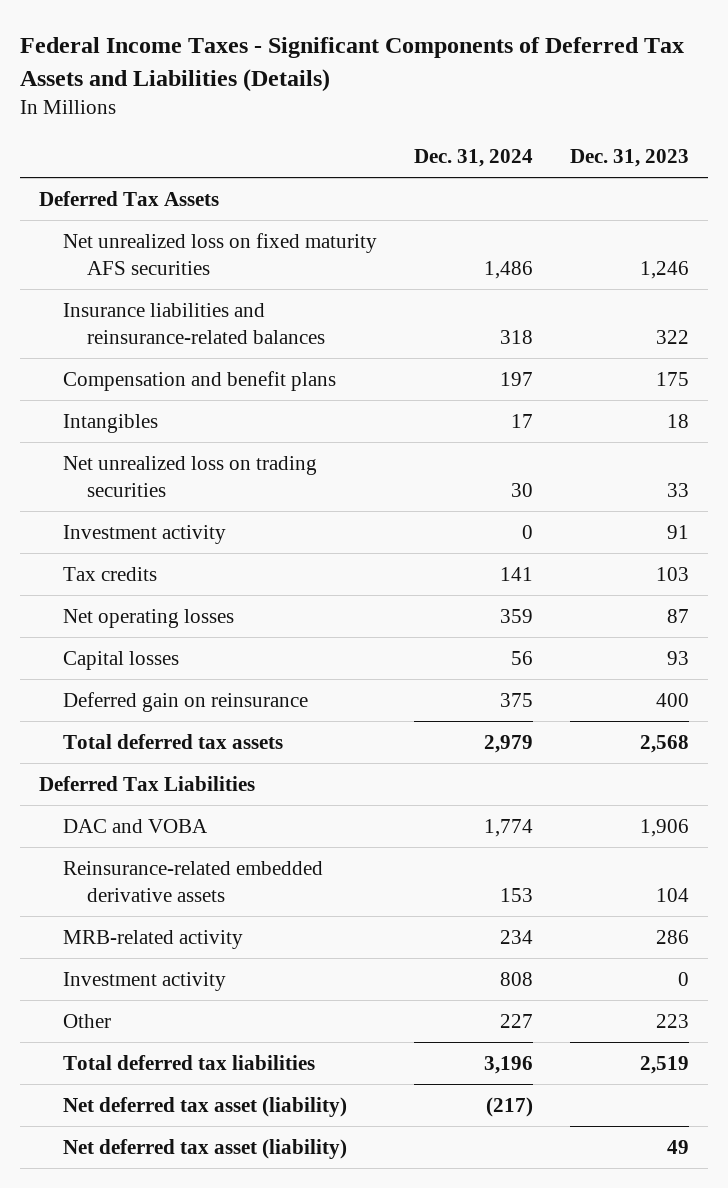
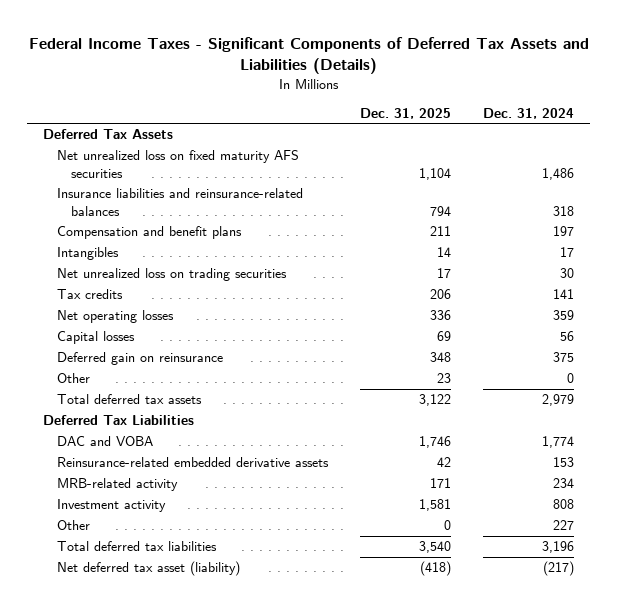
[570,148,690,167] Dec. 31, 2023 -> none
none -> [360,107,452,119] Dec. 31, 2025
[62,524,226,544] Investment activity -> none
none -> [57,373,91,384] Other
[62,1138,347,1159] Net deferred tax asset (liability) -> none

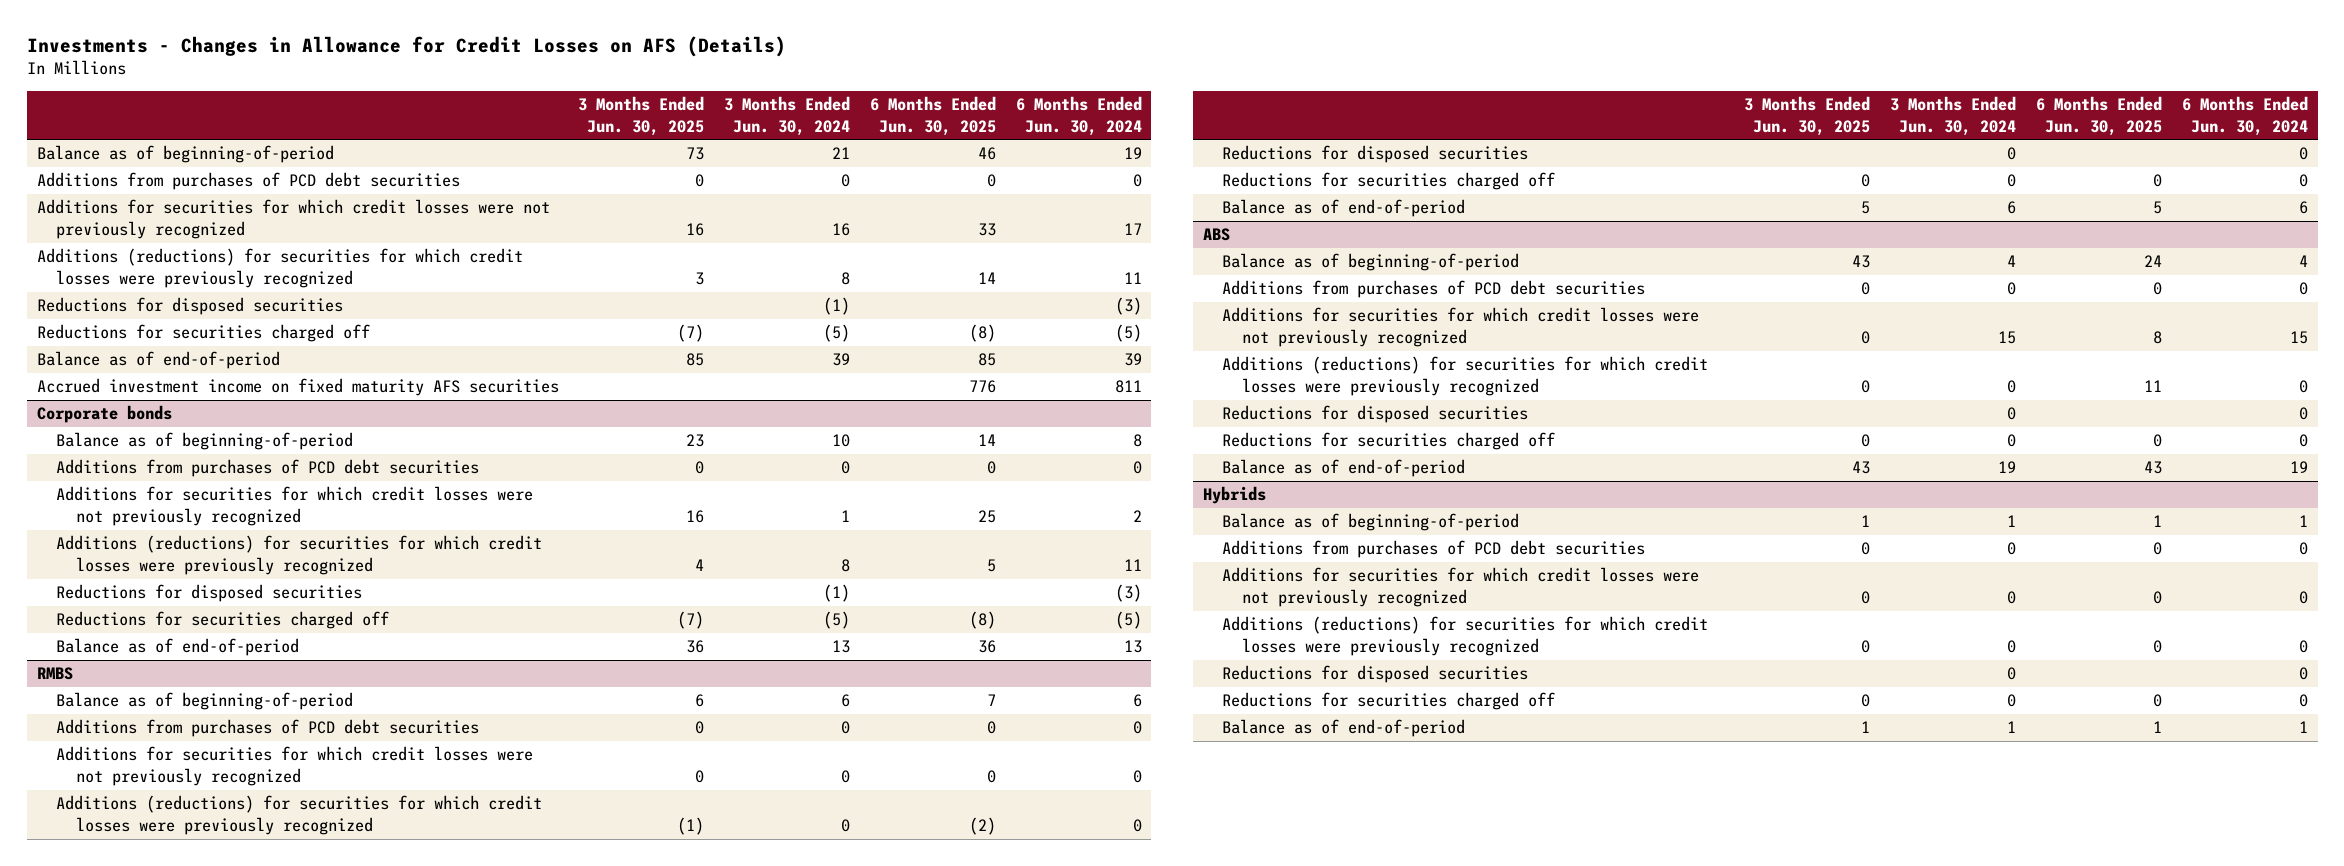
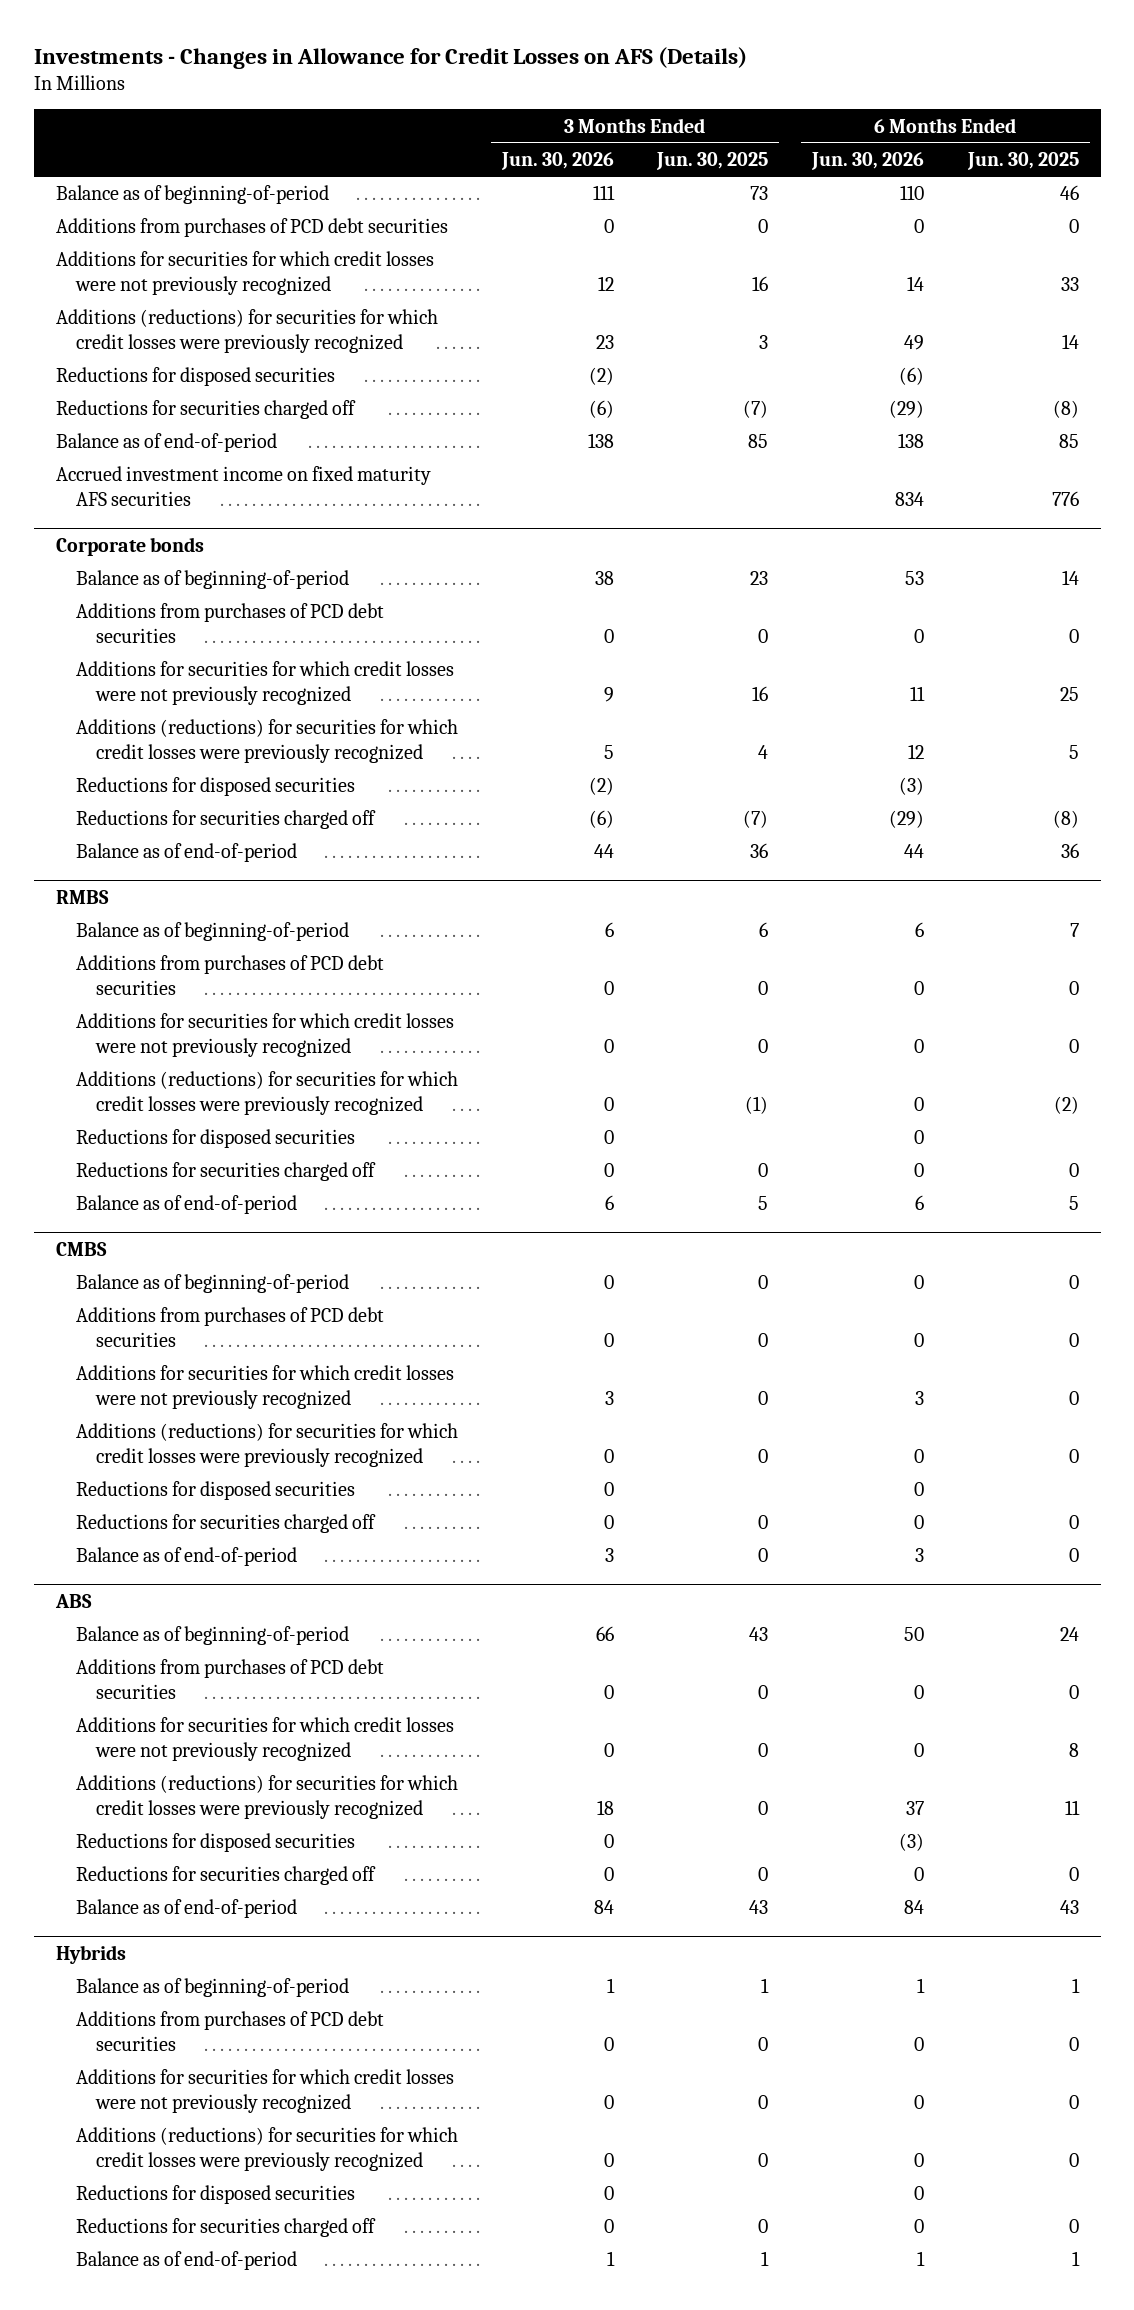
[724,96,851,136] 3 Months Ended Jun. 30, 2024 -> none
[1015,96,1142,136] 6 Months Ended Jun. 30, 2024 -> none
none -> [500,152,614,171] Jun. 30, 2026
none -> [811,152,925,171] Jun. 30, 2026
none -> [55,1241,107,1256] CMBS
none -> [75,1274,349,1294] Balance as of beginning-of-period
none -> [75,1307,384,1348] Additions from purchases of PCD debt securities
none -> [75,1365,454,1410] Additions for securities for which credit losses were not previously recognized
none -> [75,1423,458,1468] Additions (reductions) for securities for which credit losses were previously recognized
none -> [75,1481,355,1501] Reductions for disposed securities
none -> [75,1514,376,1534] Reductions for securities charged off
none -> [75,1547,297,1567] Balance as of end-of-period

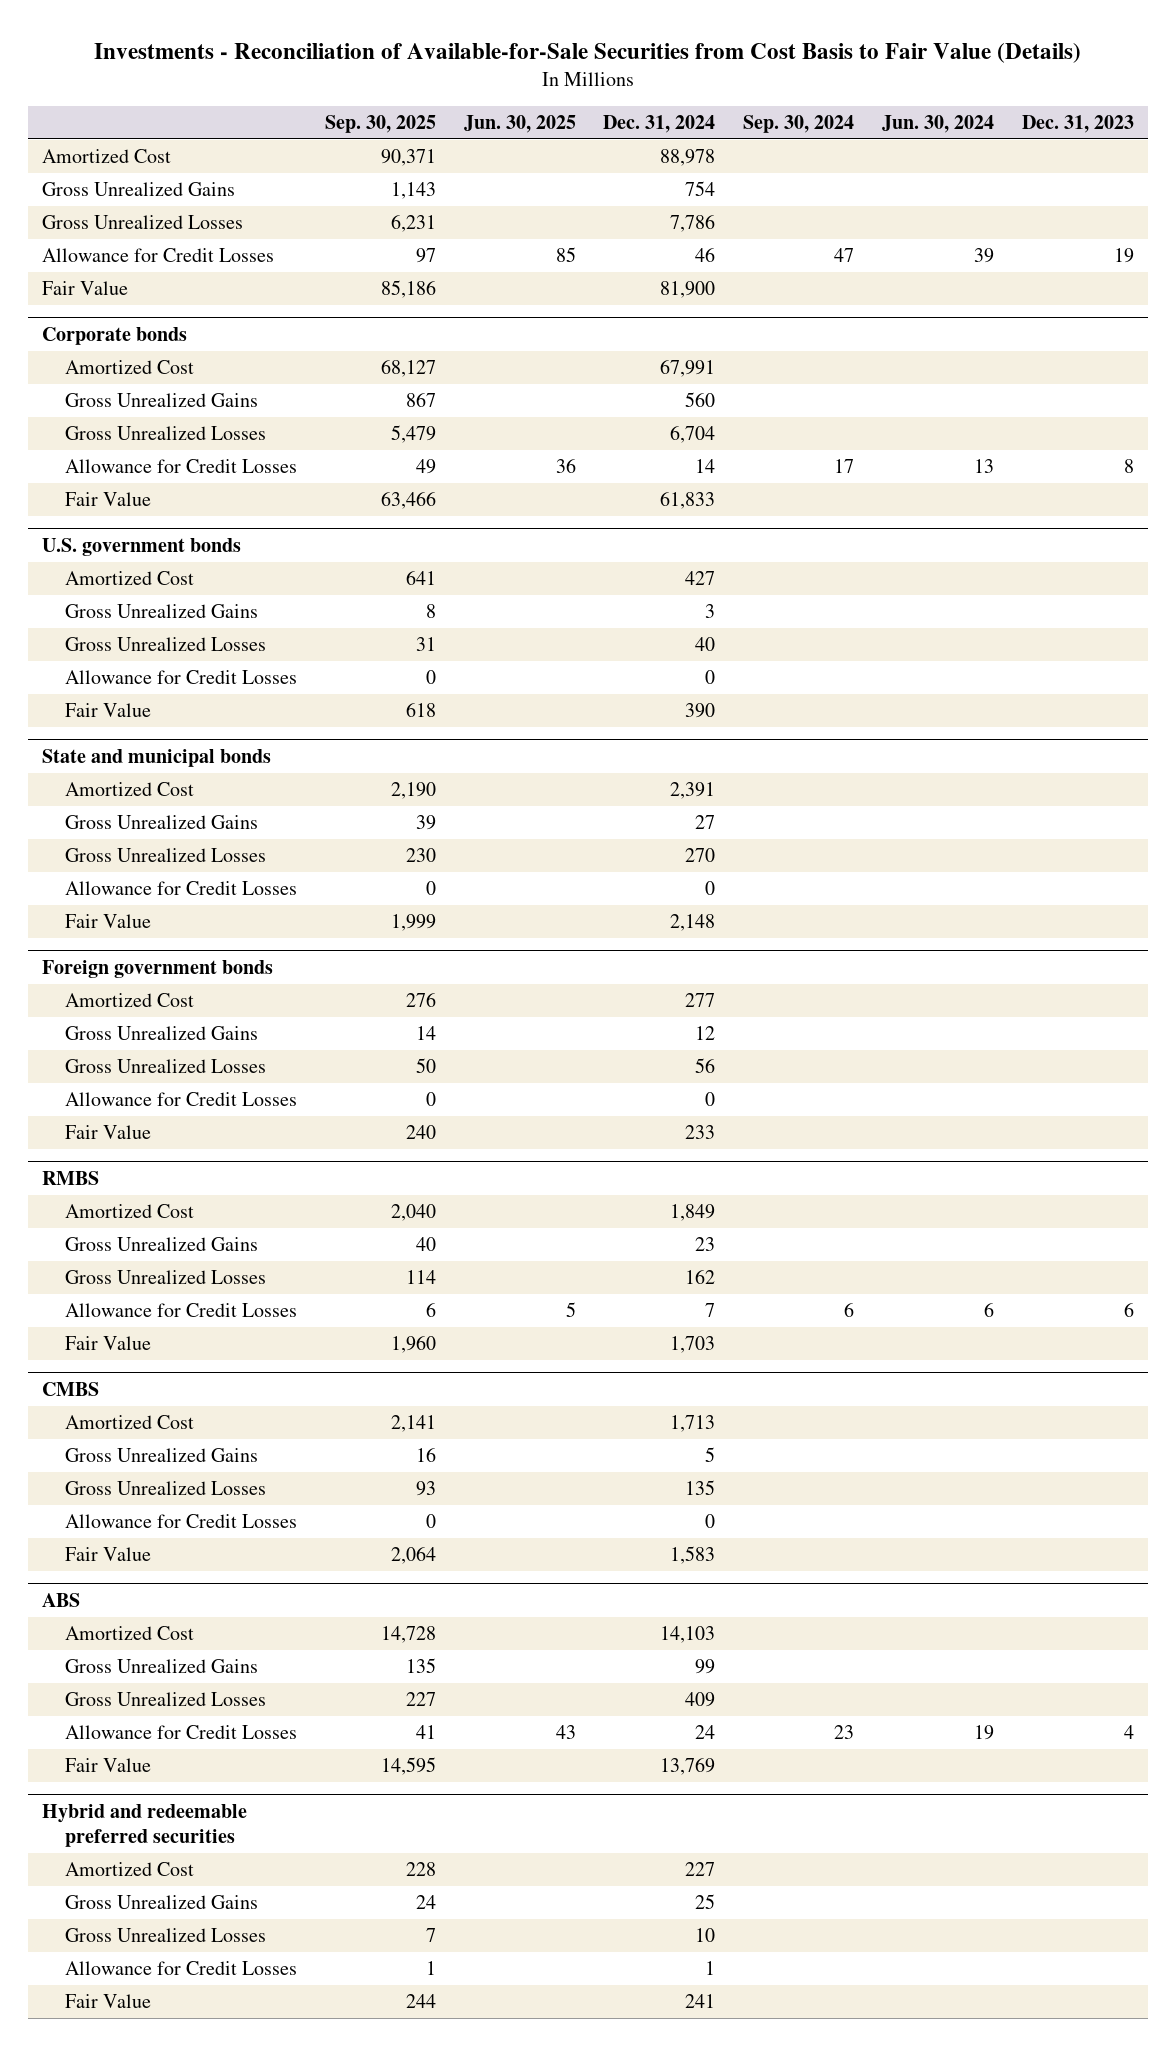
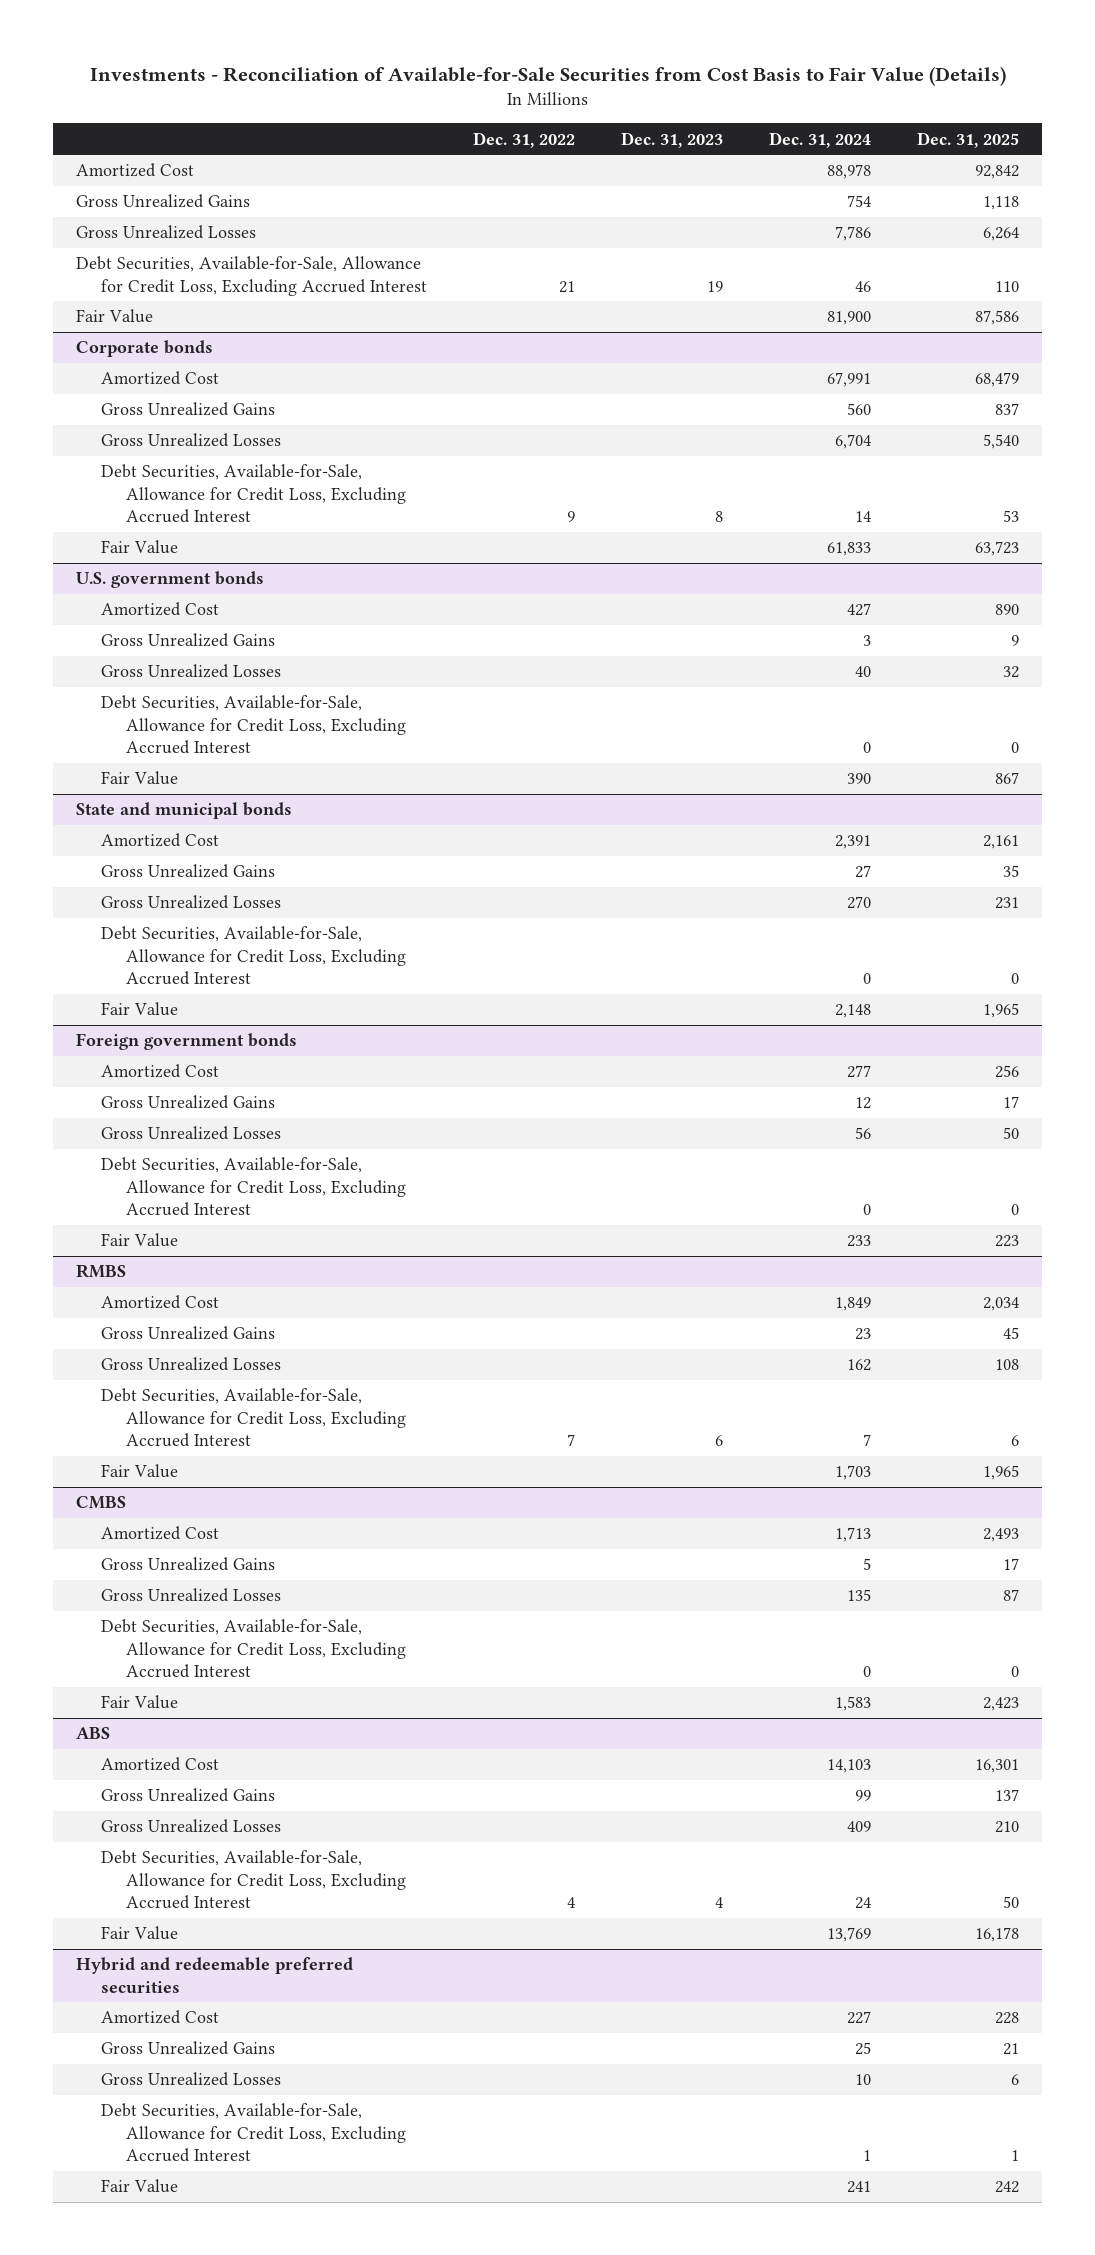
[324,114,436,133] Sep. 30, 2025 -> none
[463,114,576,133] Jun. 30, 2025 -> none
[743,114,855,133] Sep. 30, 2024 -> none
[882,114,995,133] Jun. 30, 2024 -> none
none -> [473,131,576,148] Dec. 31, 2022
none -> [916,131,1019,148] Dec. 31, 2025
[42,248,275,263] Allowance for Credit Losses -> [76,256,428,296] Debt Securities, Available-for-Sale, Allowance for Credit Loss, Excluding Accrued Interest
[64,459,297,474] Allowance for Credit Losses -> [101,464,407,523] Debt Securities, Available-for-Sale, Allowance for Credit Loss, Excluding Accrued Interest
[64,670,297,685] Allowance for Credit Losses -> [101,695,407,754] Debt Securities, Available-for-Sale, Allowance for Credit Loss, Excluding Accrued Interest
[64,881,297,896] Allowance for Credit Losses -> [101,926,407,985] Debt Securities, Available-for-Sale, Allowance for Credit Loss, Excluding Accrued Interest
[64,1092,297,1107] Allowance for Credit Losses -> [101,1157,407,1216] Debt Securities, Available-for-Sale, Allowance for Credit Loss, Excluding Accrued Interest
[64,1303,297,1318] Allowance for Credit Losses -> [101,1388,407,1447] Debt Securities, Available-for-Sale, Allowance for Credit Loss, Excluding Accrued Interest
[64,1514,297,1529] Allowance for Credit Losses -> [101,1619,407,1678] Debt Securities, Available-for-Sale, Allowance for Credit Loss, Excluding Accrued Interest
[64,1725,297,1740] Allowance for Credit Losses -> [101,1850,407,1909] Debt Securities, Available-for-Sale, Allowance for Credit Loss, Excluding Accrued Interest
[64,1961,297,1976] Allowance for Credit Losses -> [101,2103,407,2162] Debt Securities, Available-for-Sale, Allowance for Credit Loss, Excluding Accrued Interest

